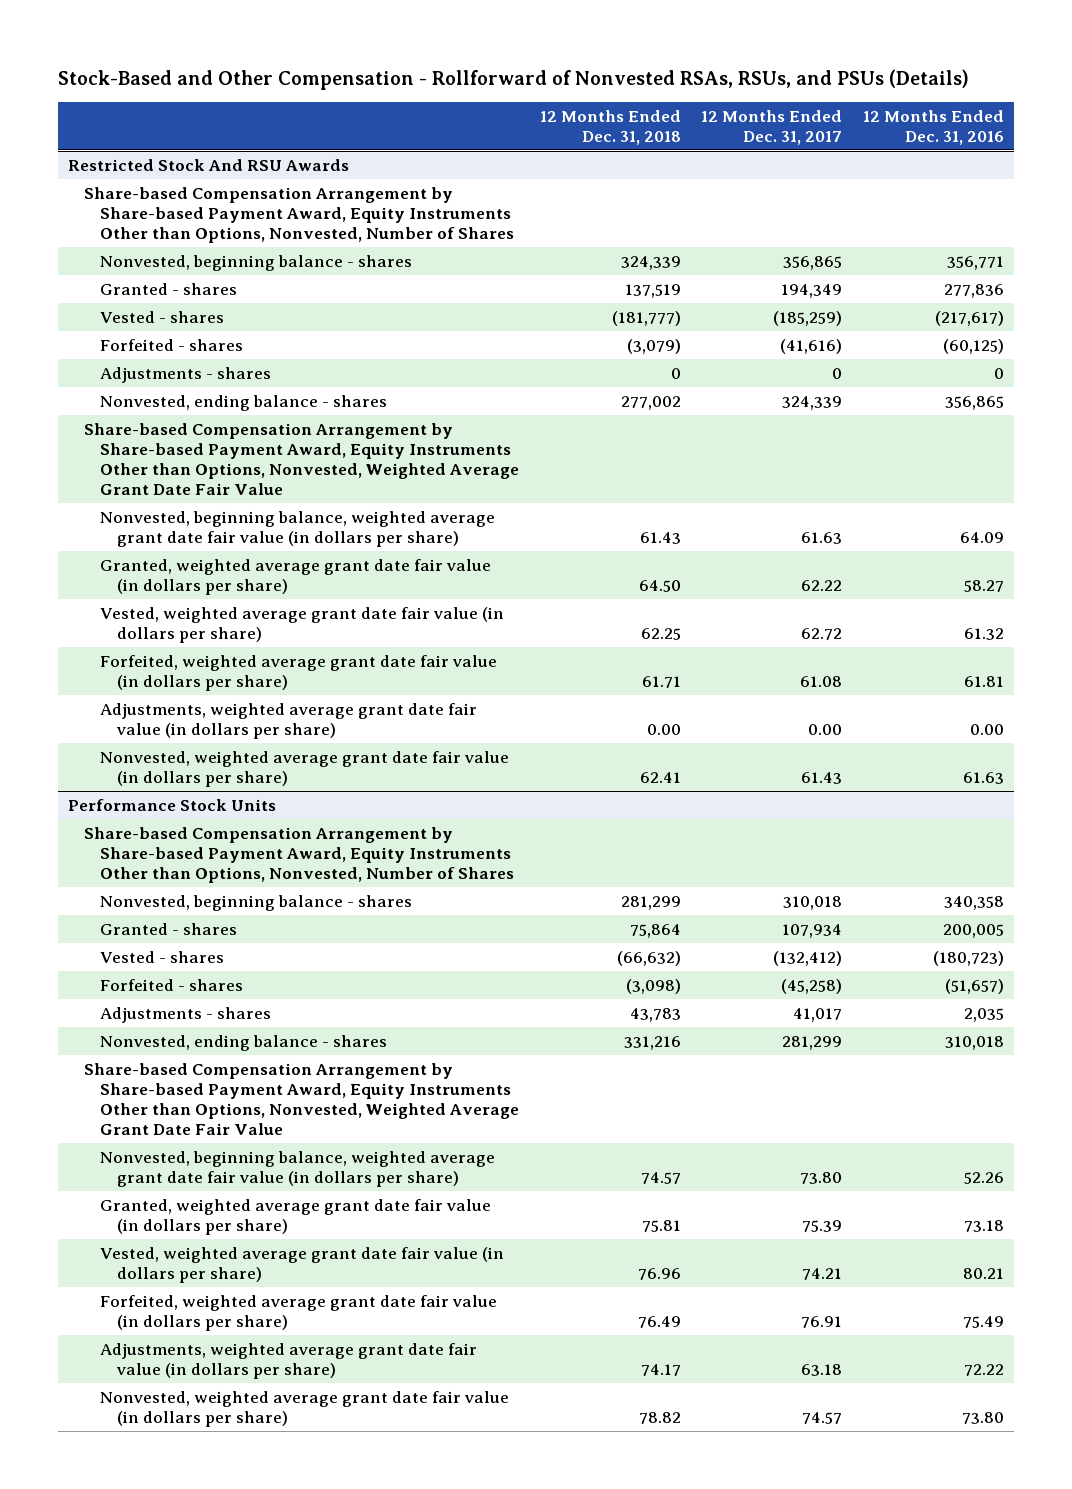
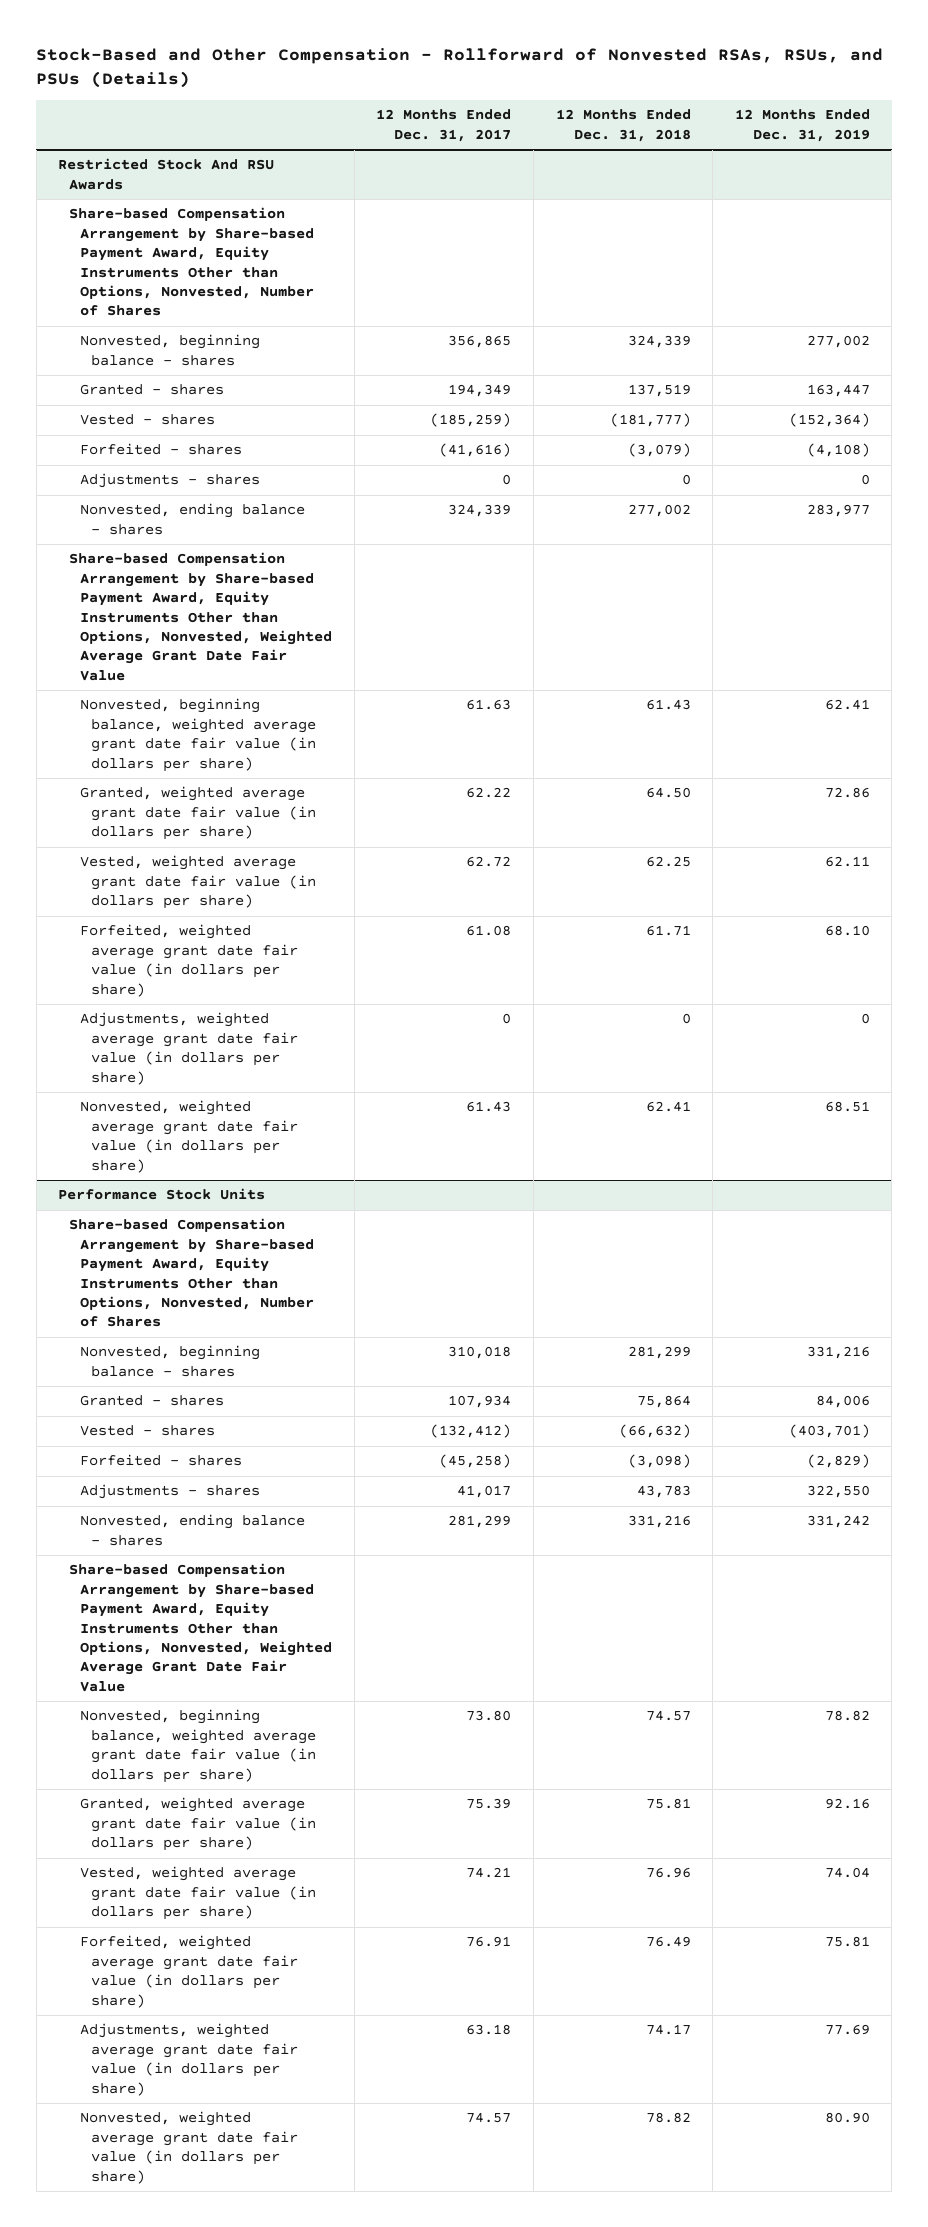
[862,109,1004,145] 12 Months Ended Dec. 31, 2016 -> none
none -> [734,109,870,142] 12 Months Ended Dec. 31, 2019
[646,723,681,735] 0.00 -> [681,1013,691,1025] 0
[808,723,843,735] 0.00 -> [502,1013,512,1025] 0

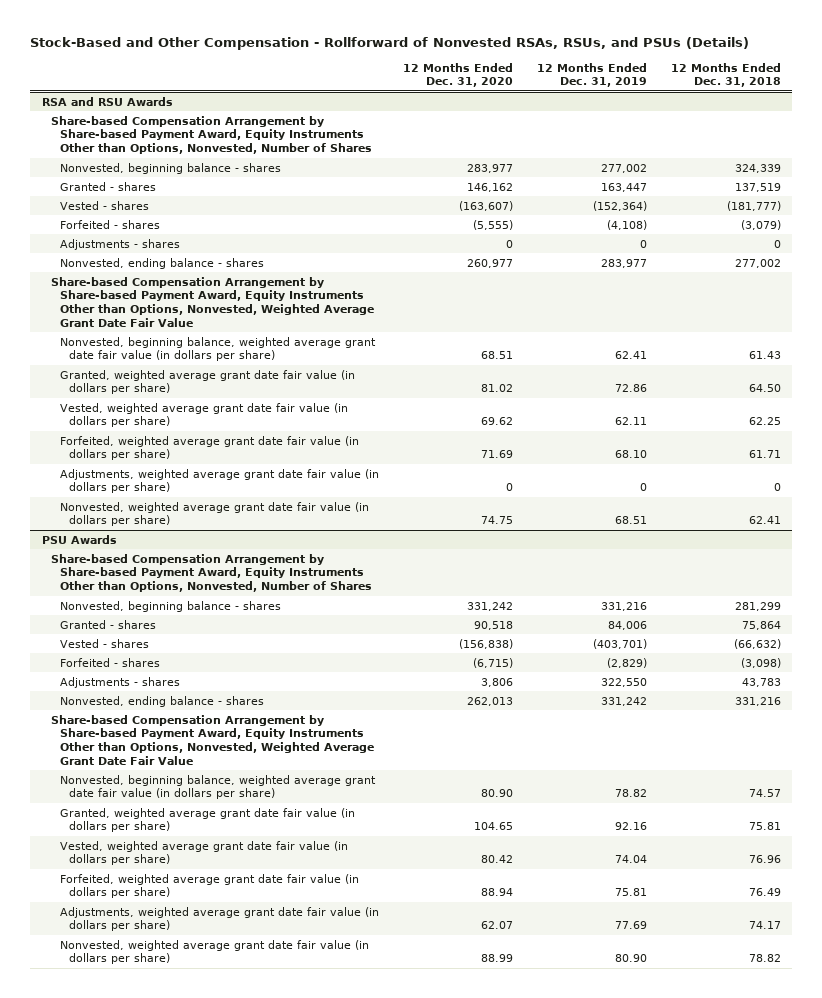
[376,109,512,142] 12 Months Ended Dec. 31, 2017 -> none
none -> [402,62,513,88] 12 Months Ended Dec. 31, 2020
[58,158,275,190] Restricted Stock And RSU Awards -> [41,96,173,106] RSA and RSU Awards
[58,1188,266,1201] Performance Stock Units -> [41,534,117,544] PSU Awards

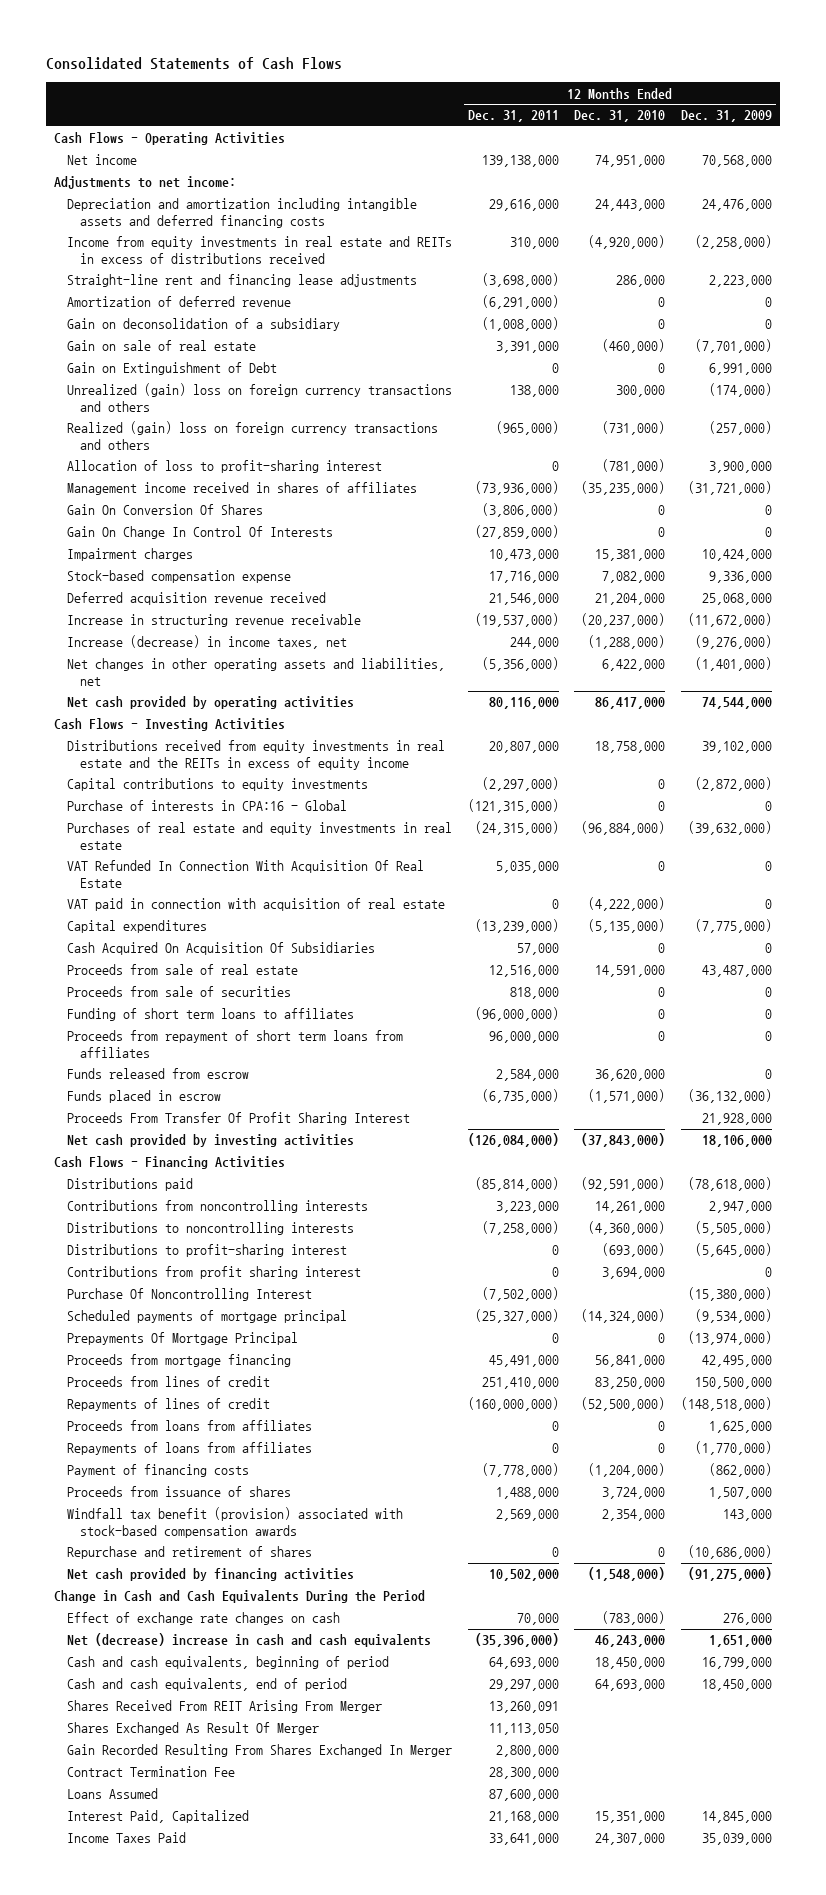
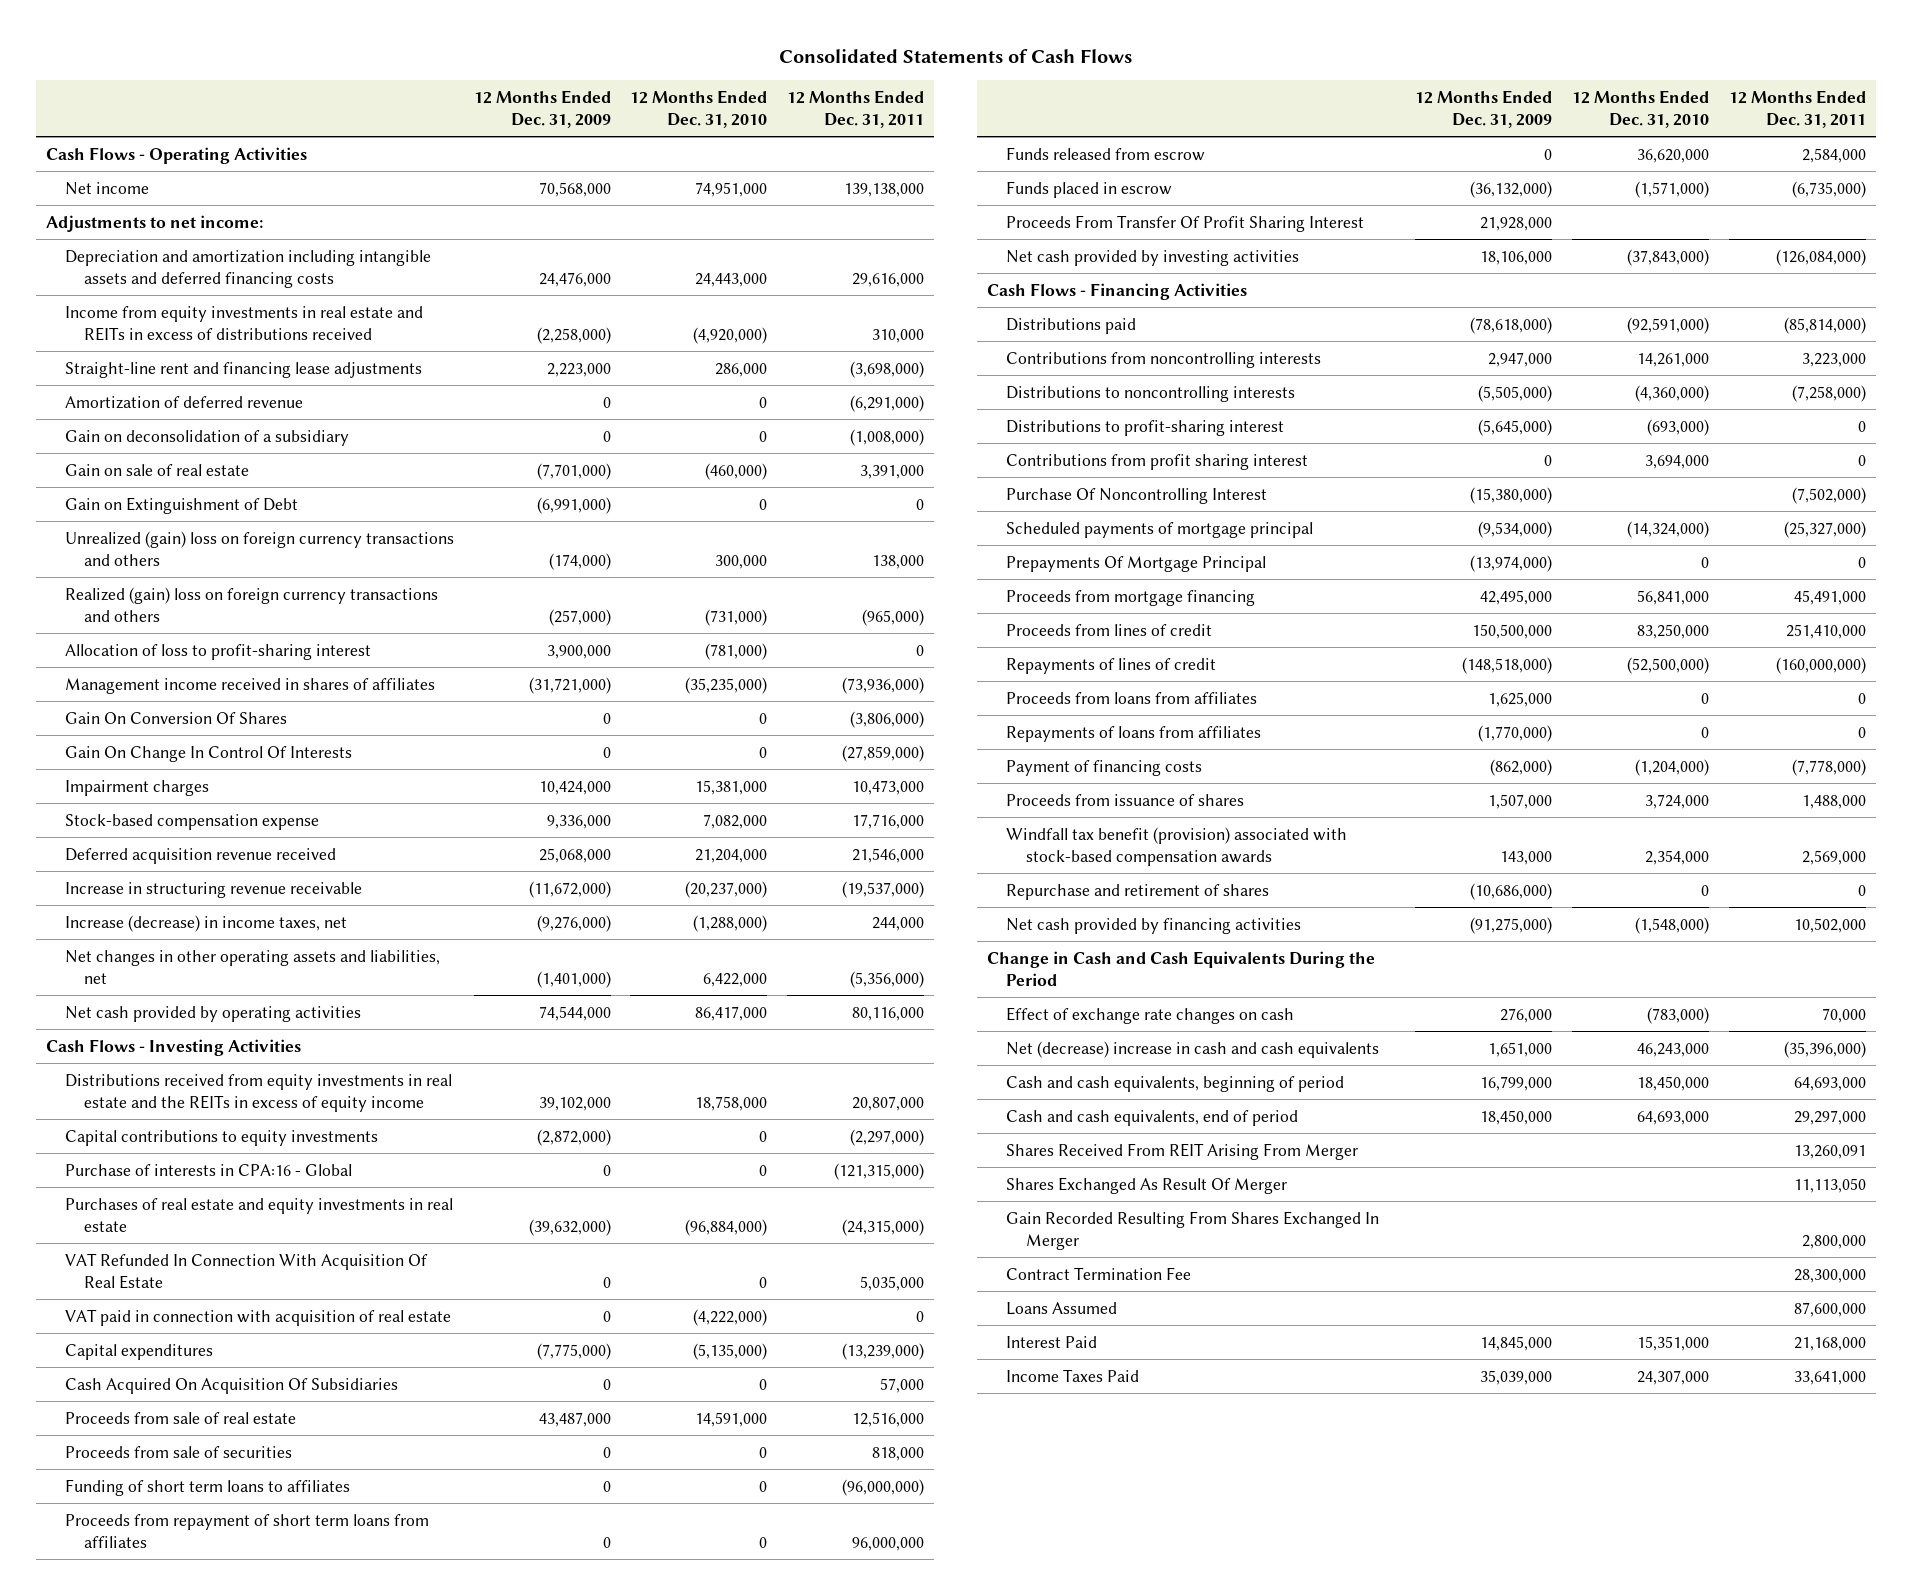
[708,363,772,376] 6,991,000 -> [536,496,611,514] (6,991,000)
[66,1810,249,1824] Interest Paid, Capitalized -> [1006,1335,1098,1348] Interest Paid

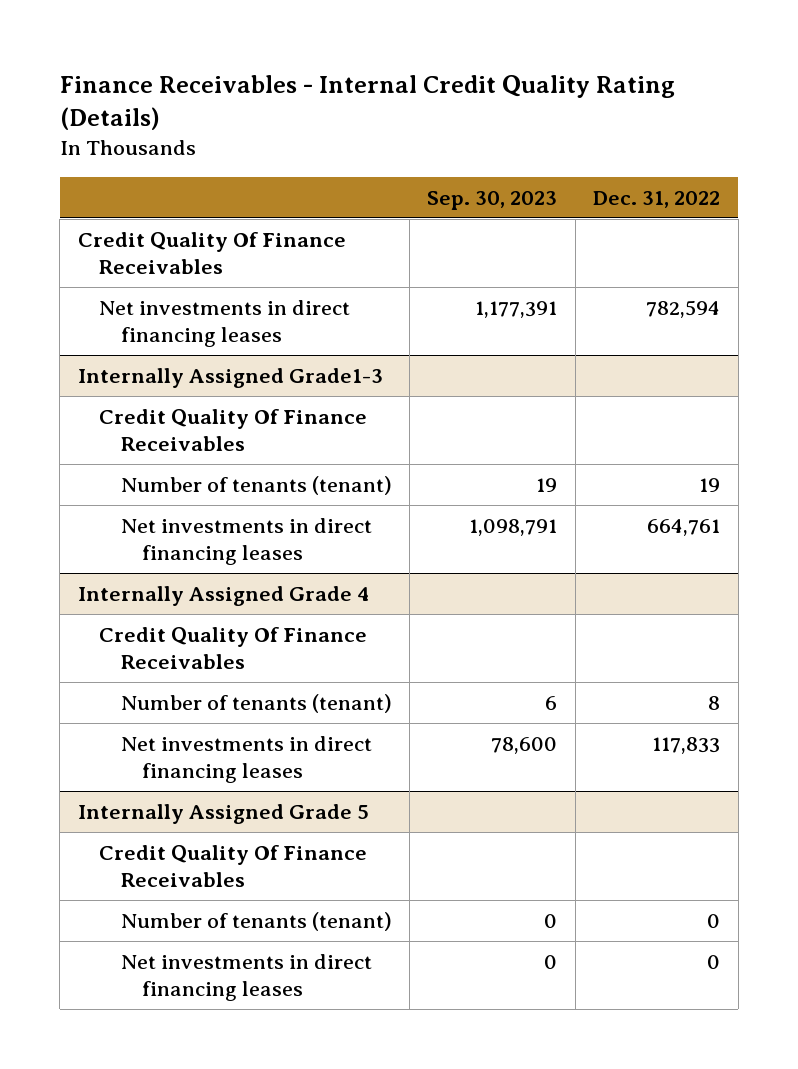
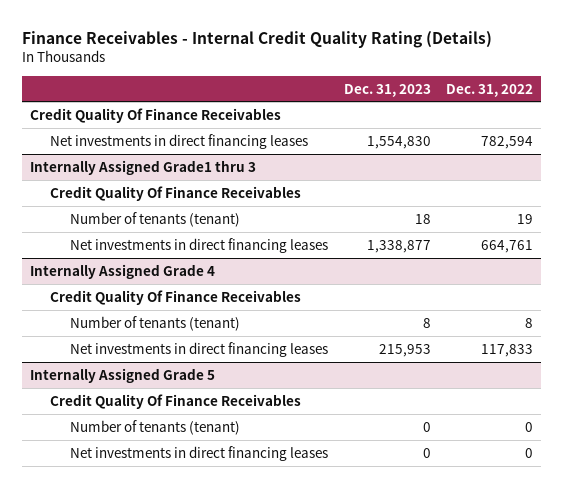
[427,190,558,210] Sep. 30, 2023 -> none
none -> [343,83,431,97] Dec. 31, 2023
[77,367,383,388] Internally Assigned Grade1-3 -> [30,159,257,175] Internally Assigned Grade1 thru 3

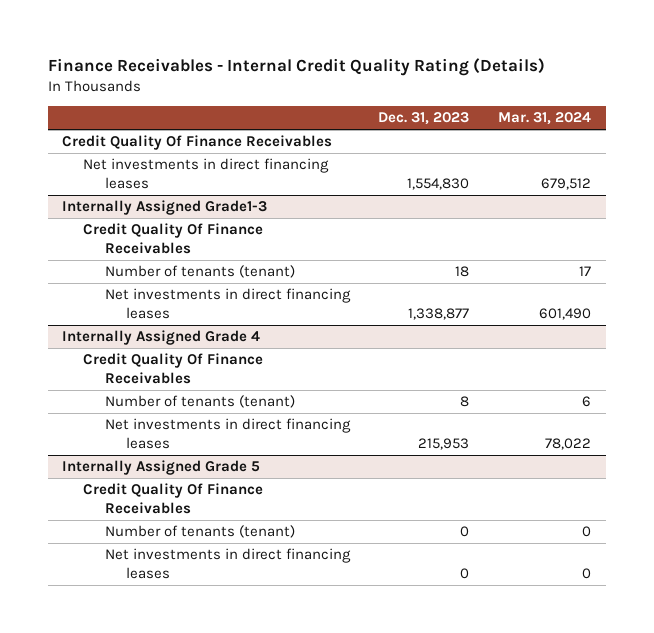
[445,83,533,97] Dec. 31, 2022 -> none
none -> [498,112,592,126] Mar. 31, 2024
[30,159,257,175] Internally Assigned Grade1 thru 3 -> [62,200,268,216] Internally Assigned Grade1-3

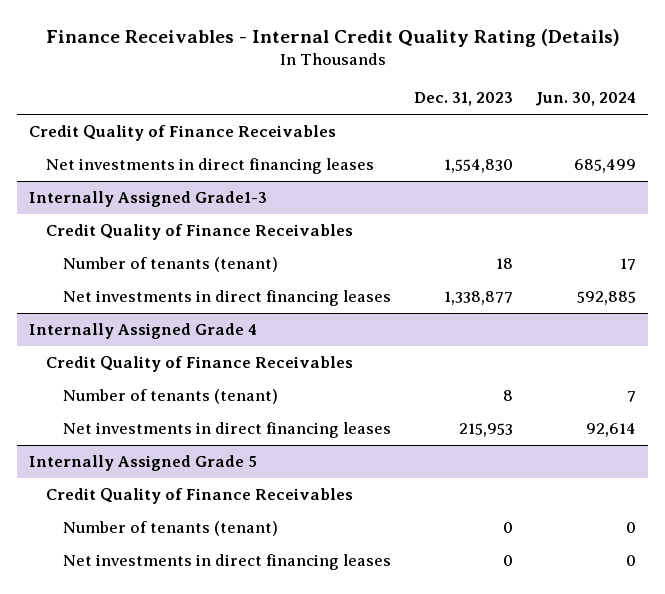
[498,112,592,126] Mar. 31, 2024 -> none
none -> [535,92,637,107] Jun. 30, 2024
[62,135,333,151] Credit Quality Of Finance Receivables -> [28,125,336,142] Credit Quality of Finance Receivables
[83,223,264,255] Credit Quality Of Finance Receivables -> [45,224,353,241] Credit Quality of Finance Receivables
[83,353,264,385] Credit Quality Of Finance Receivables -> [45,356,353,373] Credit Quality of Finance Receivables
[83,483,264,515] Credit Quality Of Finance Receivables -> [45,488,353,505] Credit Quality of Finance Receivables

